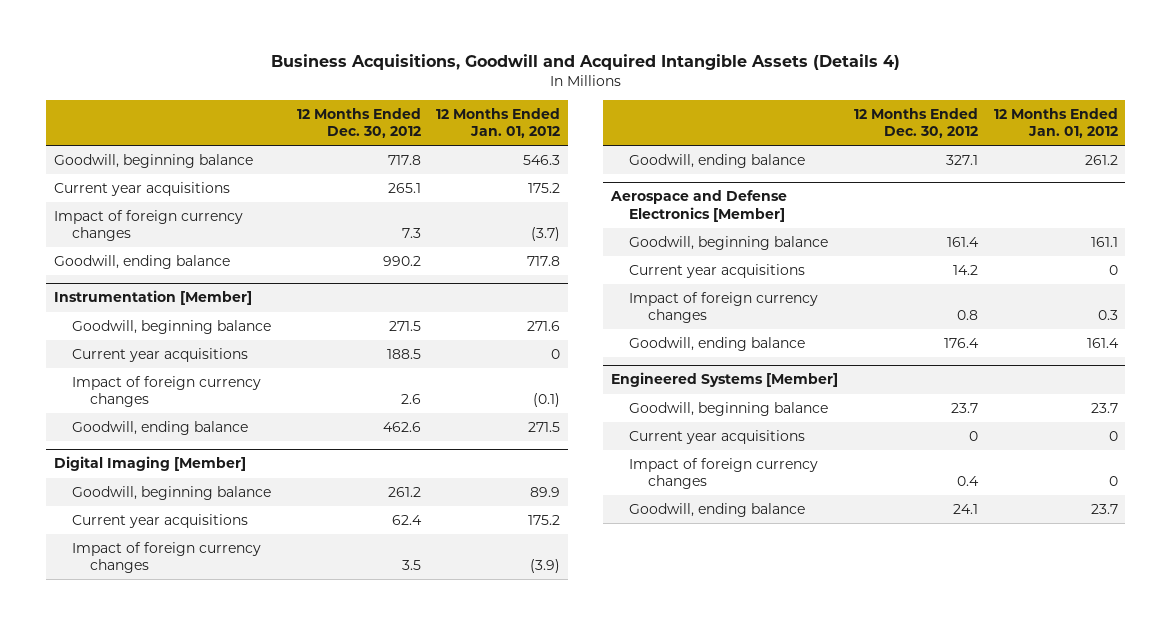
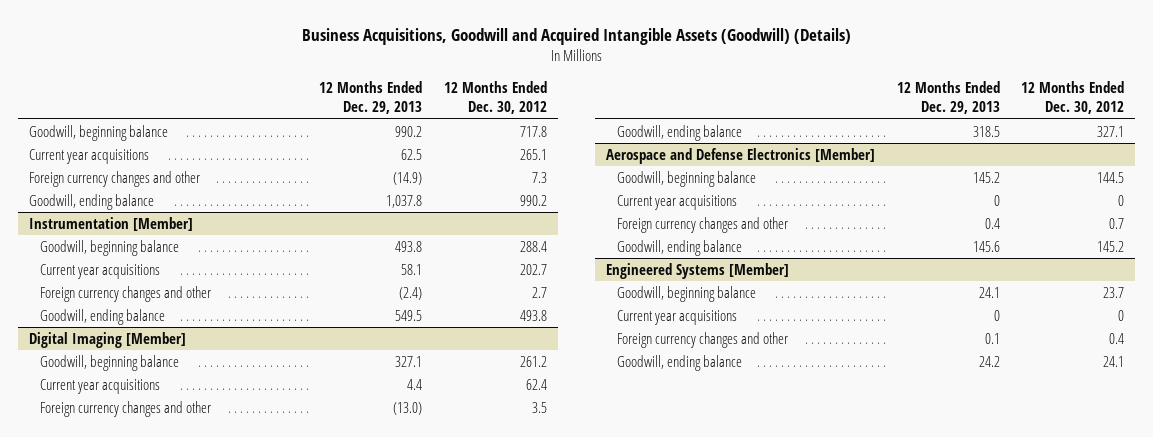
[270,54,900,71] Business Acquisitions, Goodwill and Acquired Intangible Assets (Details 4) -> [301,28,851,46] Business Acquisitions, Goodwill and Acquired Intangible Assets (Goodwill) (Details)
[436,107,561,139] 12 Months Ended Jan. 01, 2012 -> none
none -> [319,81,423,115] 12 Months Ended Dec. 29, 2013
[53,209,243,242] Impact of foreign currency changes -> [28,170,200,187] Foreign currency changes and other
[388,320,421,331] 271.5 -> [520,240,548,252] 288.4
[386,348,421,359] 188.5 -> [520,263,548,275] 202.7
[72,375,262,408] Impact of foreign currency changes -> [39,285,211,302] Foreign currency changes and other
[400,394,421,405] 2.6 -> [532,286,548,298] 2.7
[382,421,421,432] 462.6 -> [520,309,548,321] 493.8
[72,541,262,574] Impact of foreign currency changes -> [39,400,211,417] Foreign currency changes and other
[946,236,979,247] 161.4 -> [1097,171,1125,183] 144.5
[952,264,978,275] 14.2 -> [1118,194,1125,206] 0
[629,291,819,324] Impact of foreign currency changes -> [617,216,789,233] Foreign currency changes and other
[956,310,978,321] 0.8 -> [1109,217,1125,229] 0.7
[943,337,979,348] 176.4 -> [1097,240,1125,252] 145.2
[629,457,819,490] Impact of foreign currency changes -> [617,331,789,348] Foreign currency changes and other

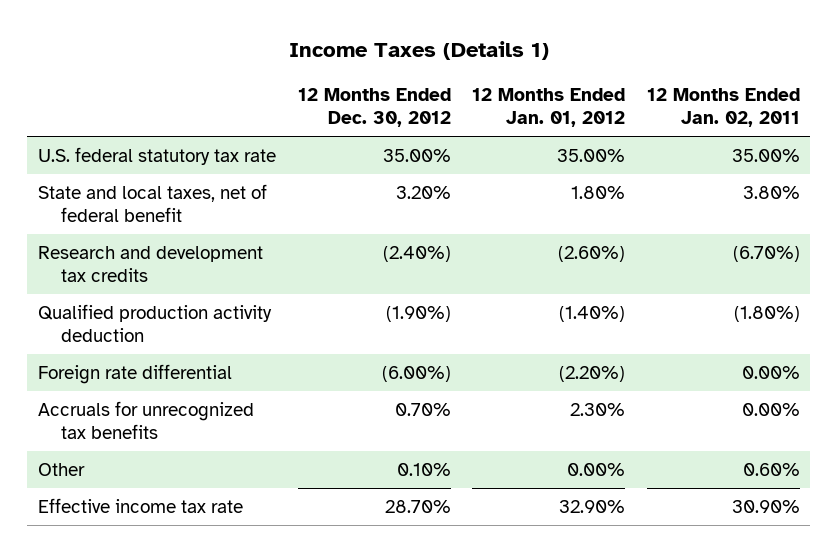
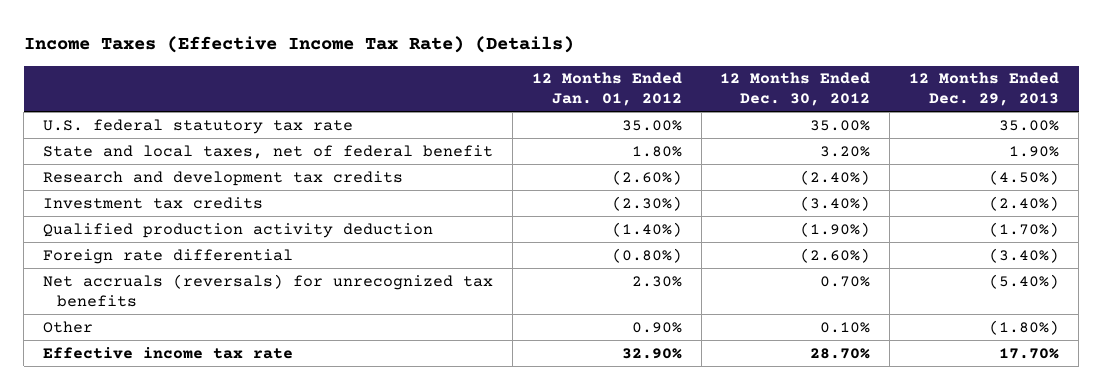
[288,40,549,60] Income Taxes (Details 1) -> [23,36,574,54] Income Taxes (Effective Income Tax Rate) (Details)
[646,87,800,128] 12 Months Ended Jan. 02, 2011 -> none
none -> [909,72,1060,107] 12 Months Ended Dec. 29, 2013
none -> [43,196,264,209] Investment tax credits
[381,365,451,382] (6.00%) -> [800,247,871,263] (2.60%)
[559,365,626,382] (2.20%) -> [611,247,682,263] (0.80%)
[38,400,255,440] Accruals for unrecognized tax benefits -> [43,273,494,307] Net accruals (reversals) for unrecognized tax benefits
[567,462,626,476] 0.00% -> [631,321,682,333] 0.90%

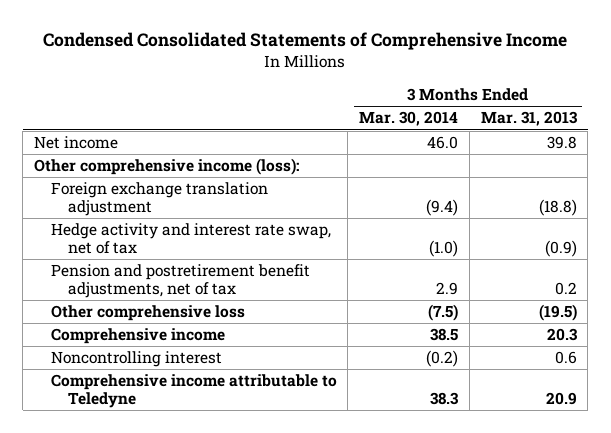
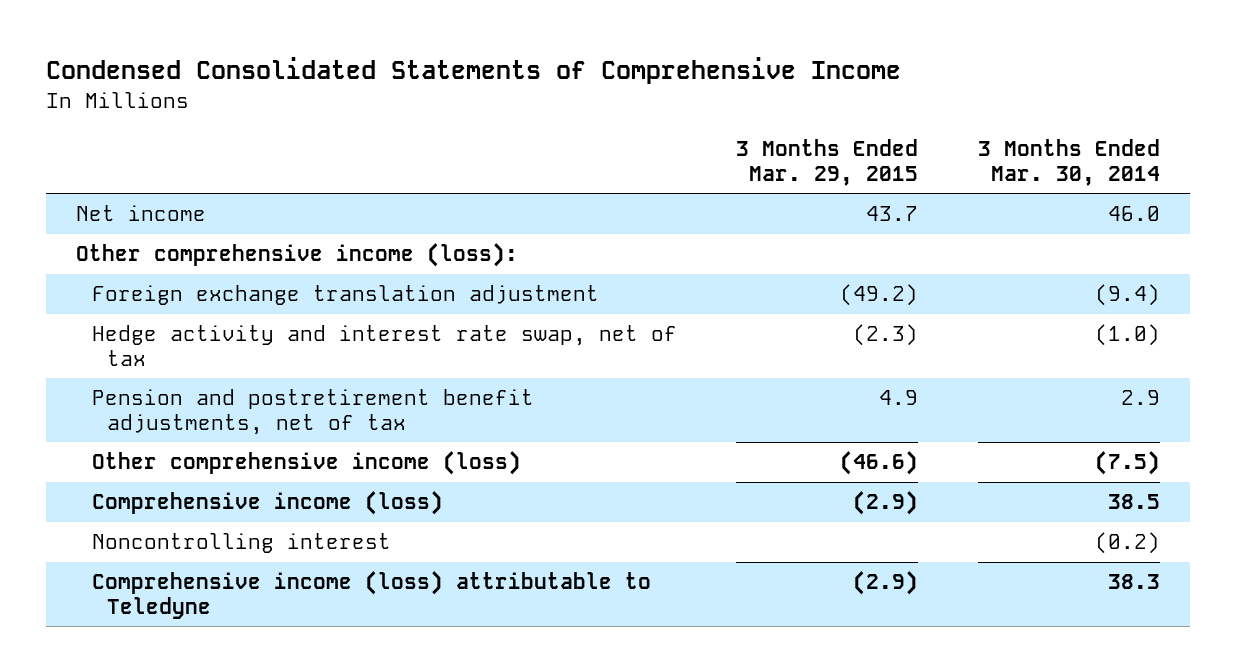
[480,111,578,127] Mar. 31, 2013 -> none
none -> [736,139,919,186] 3 Months Ended Mar. 29, 2015
[50,305,245,322] Other comprehensive loss -> [91,451,521,476] Other comprehensive income (loss)
[50,328,225,345] Comprehensive income -> [91,491,443,516] Comprehensive income (loss)
[50,374,337,409] Comprehensive income attributable to Teledyne -> [91,571,651,619] Comprehensive income (loss) attributable to Teledyne

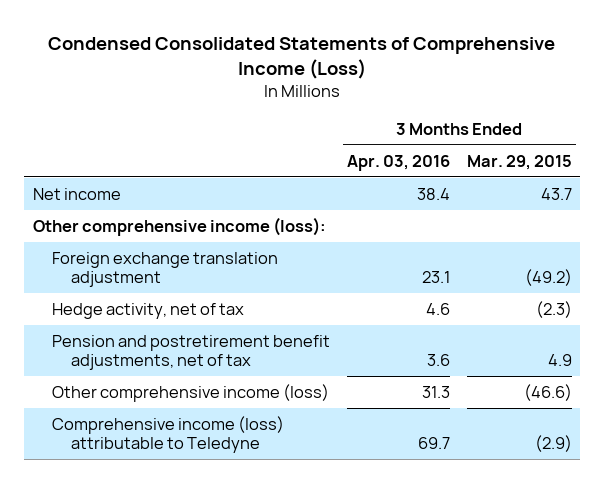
[46,57,902,85] Condensed Consolidated Statements of Comprehensive Income -> [48,36,556,79] Condensed Consolidated Statements of Comprehensive Income (Loss)
[977,139,1160,186] 3 Months Ended Mar. 30, 2014 -> none
none -> [346,154,450,171] Apr. 03, 2016
[91,325,677,366] Hedge activity and interest rate swap, net of tax -> [52,302,245,319] Hedge activity, net of tax
[91,491,443,516] Comprehensive income (loss) -> none
[91,533,391,554] Noncontrolling interest -> none

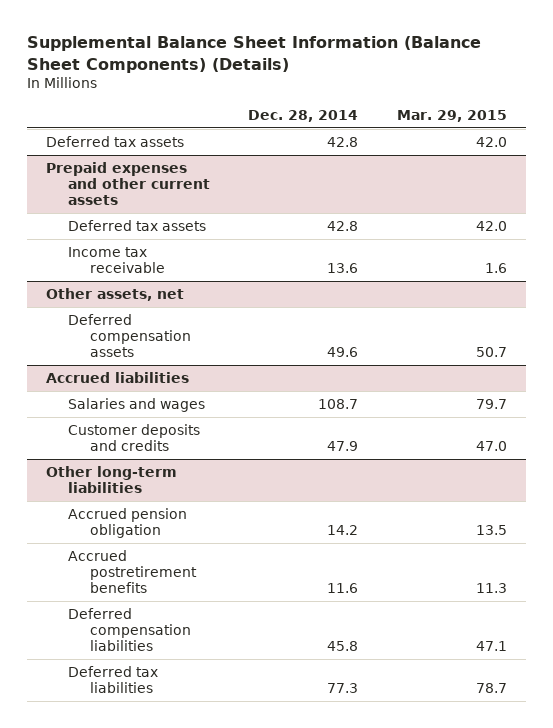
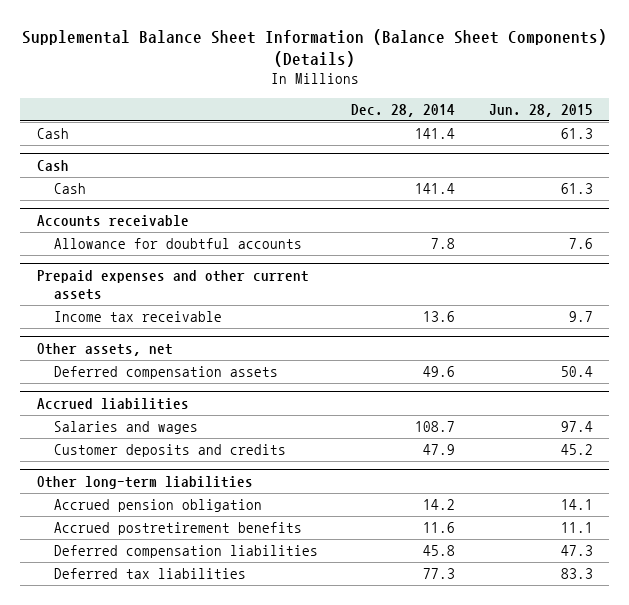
[396,109,507,122] Mar. 29, 2015 -> none
none -> [488,103,593,117] Jun. 28, 2015
[45,135,184,147] Deferred tax assets -> none
none -> [36,128,69,140] Cash
none -> [36,160,69,172] Cash
none -> [53,183,86,195] Cash
none -> [36,215,189,228] Accounts receivable
none -> [53,238,302,250] Allowance for doubtful accounts
[67,219,206,231] Deferred tax assets -> none

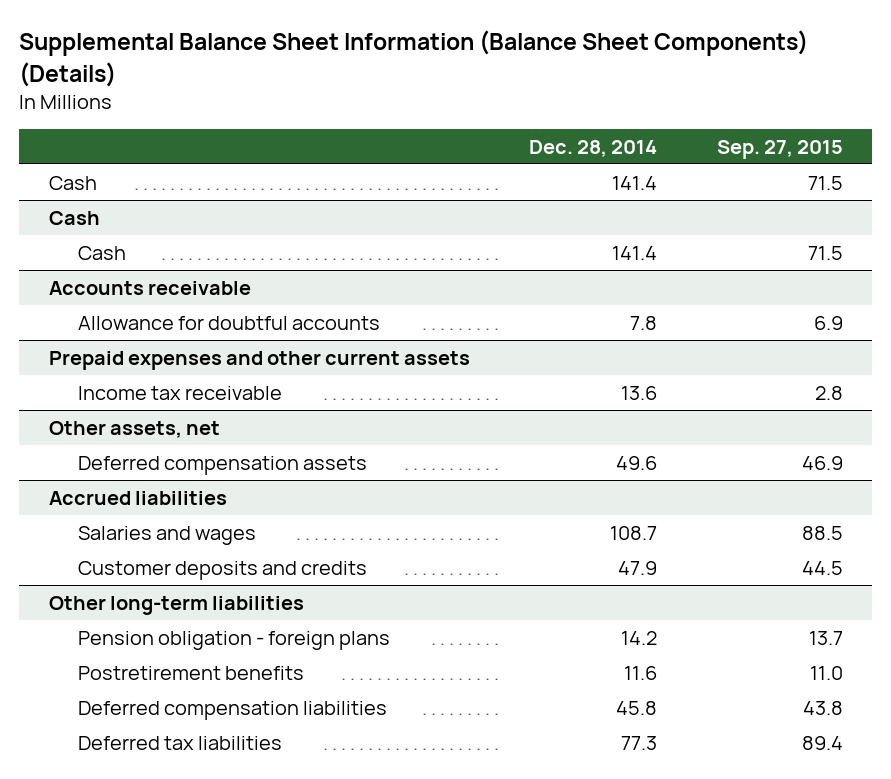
[488,103,593,117] Jun. 28, 2015 -> none
none -> [716,139,843,159] Sep. 27, 2015
[53,499,262,513] Accrued pension obligation -> [78,630,391,650] Pension obligation - foreign plans
[53,522,302,536] Accrued postretirement benefits -> [78,665,305,680] Postretirement benefits

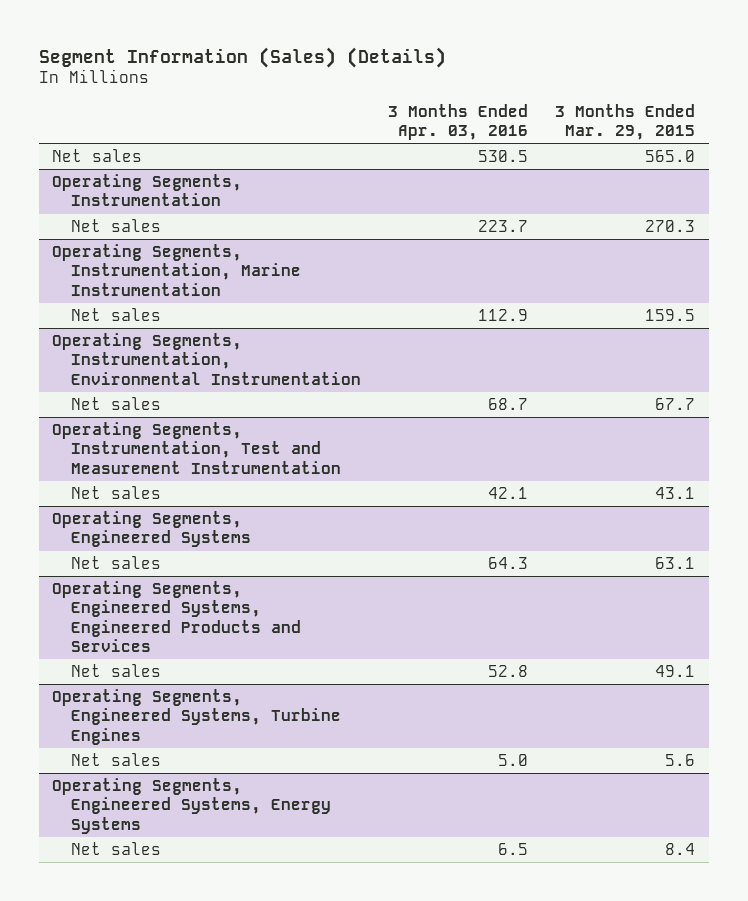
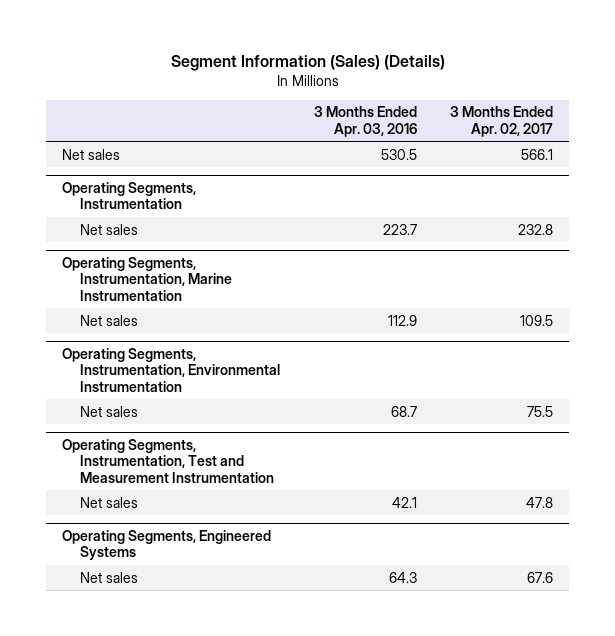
[555,103,696,141] 3 Months Ended Mar. 29, 2015 -> none
none -> [449,106,553,137] 3 Months Ended Apr. 02, 2017
[52,581,302,653] Operating Segments, Engineered Systems, Engineered Products and Services -> none
[71,664,162,678] Net sales -> none
[52,689,342,745] Operating Segments, Engineered Systems, Turbine Engines -> none
[71,753,162,767] Net sales -> none
[52,778,332,834] Operating Segments, Engineered Systems, Energy Systems -> none
[71,842,162,856] Net sales -> none

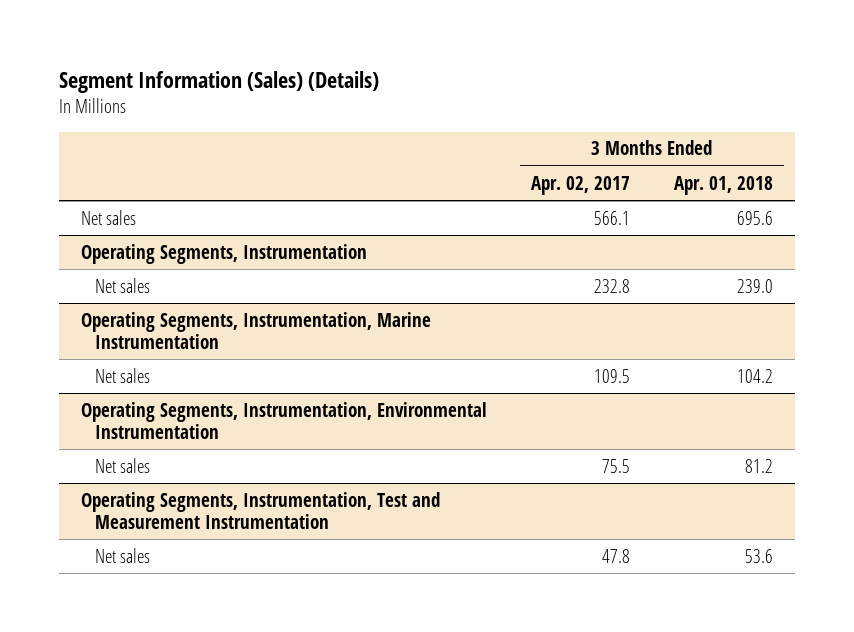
[313,106,417,137] 3 Months Ended Apr. 03, 2016 -> none
none -> [674,175,774,195] Apr. 01, 2018
[62,529,272,561] Operating Segments, Engineered Systems -> none
[80,571,139,583] Net sales -> none

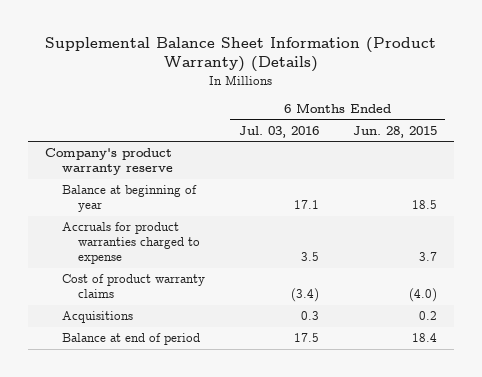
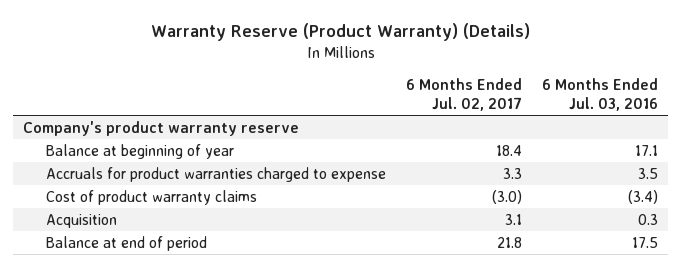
[45,36,437,73] Supplemental Balance Sheet Information (Product Warranty) (Details) -> [150,23,530,42] Warranty Reserve (Product Warranty) (Details)
[352,125,437,138] Jun. 28, 2015 -> none
none -> [405,78,522,111] 6 Months Ended Jul. 02, 2017
[61,311,133,324] Acquisitions -> [45,213,117,228] Acquisition

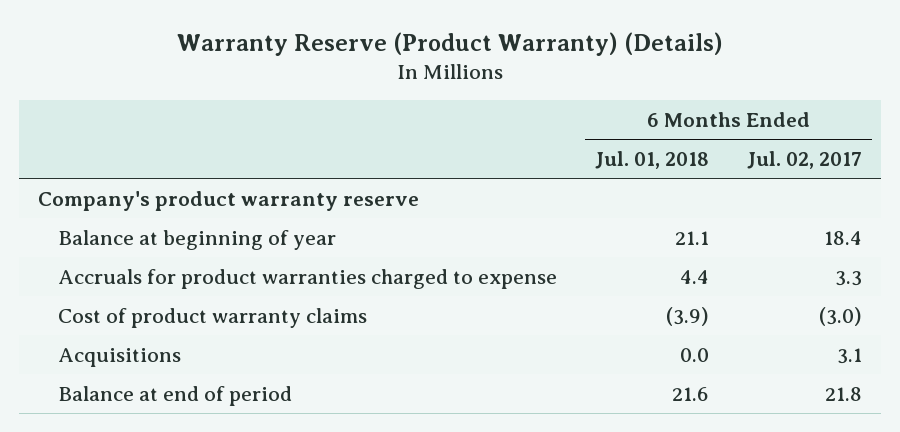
[542,78,659,111] 6 Months Ended Jul. 03, 2016 -> none
none -> [594,150,709,169] Jul. 01, 2018
[45,213,117,228] Acquisition -> [57,347,181,367] Acquisitions

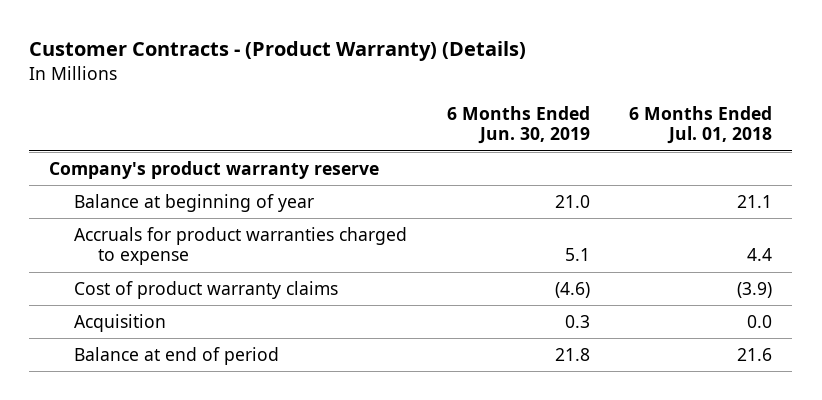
[176,32,723,57] Warranty Reserve (Product Warranty) (Details) -> [29,41,527,62] Customer Contracts - (Product Warranty) (Details)
[747,150,863,169] Jul. 02, 2017 -> none
none -> [446,106,590,145] 6 Months Ended Jun. 30, 2019
[57,347,181,367] Acquisitions -> [73,313,166,332] Acquisition

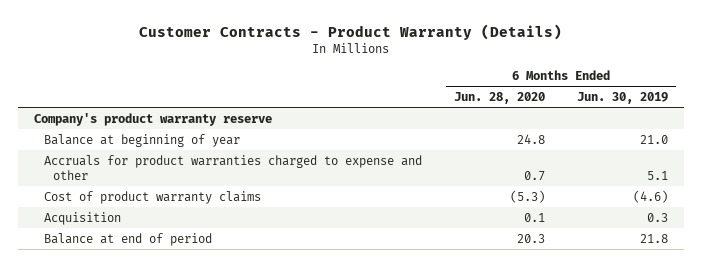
[29,41,527,62] Customer Contracts - (Product Warranty) (Details) -> [139,23,563,40] Customer Contracts - Product Warranty (Details)
[629,106,773,145] 6 Months Ended Jul. 01, 2018 -> none
none -> [453,91,545,104] Jun. 28, 2020
[73,226,407,266] Accruals for product warranties charged to expense -> [43,154,422,180] Accruals for product warranties charged to expense and other

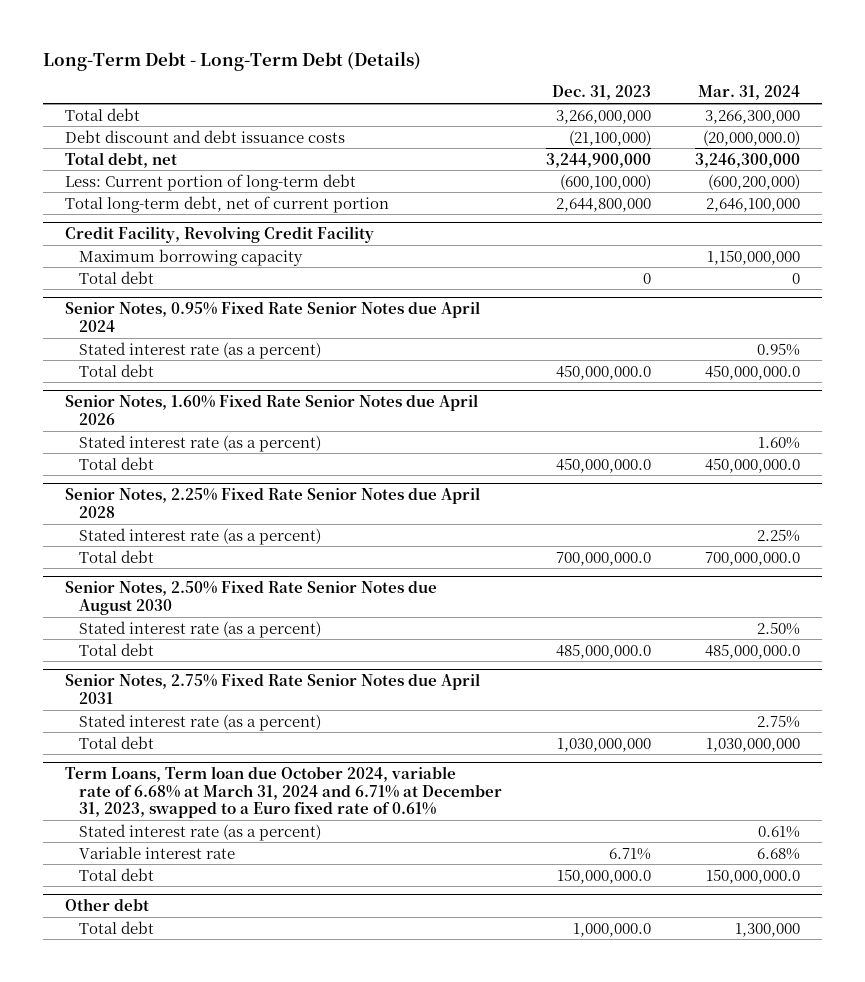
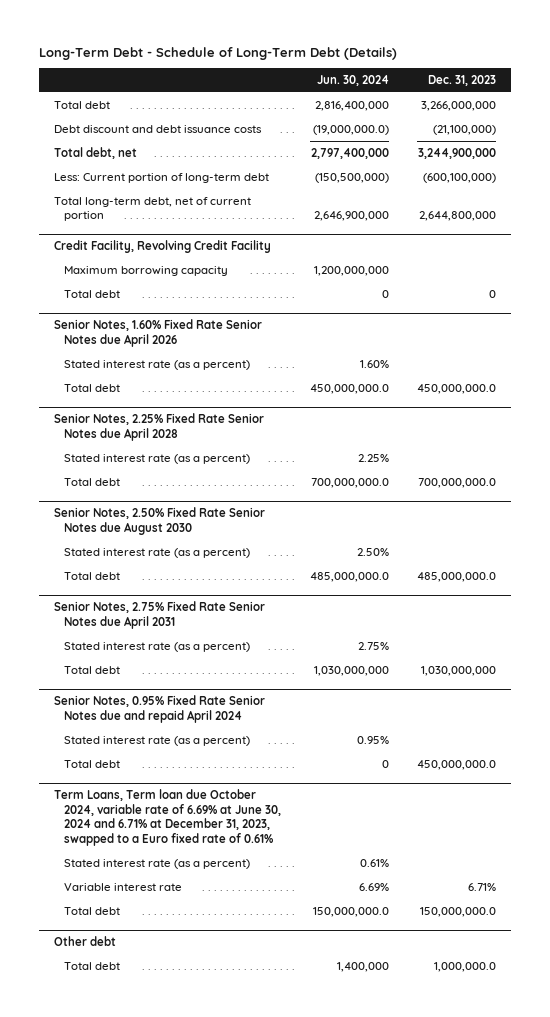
[42,50,421,71] Long-Term Debt - Long-Term Debt (Details) -> [39,46,398,60] Long-Term Debt - Schedule of Long-Term Debt (Details)
[698,85,801,101] Mar. 31, 2024 -> none
none -> [316,74,389,86] Jun. 30, 2024
[65,301,481,332] Senior Notes, 0.95% Fixed Rate Senior Notes due April 2024 -> none
[78,341,321,359] Stated interest rate (as a percent) -> none
[78,363,154,377] Total debt -> none
[65,766,502,819] Term Loans, Term loan due October 2024, variable rate of 6.68% at March 31, 2024 and 6.71% at December 31, 2023, swapped to a Euro fixed rate of 0.61% -> none
none -> [53,695,265,723] Senior Notes, 0.95% Fixed Rate Senior Notes due and repaid April 2024
none -> [64,759,121,768] Total debt
none -> [53,789,282,847] Term Loans, Term loan due October 2024, variable rate of 6.69% at June 30, 2024 and 6.71% at December 31, 2023, swapped to a Euro fixed rate of 0.61%
none -> [64,858,251,869] Stated interest rate (as a percent)

